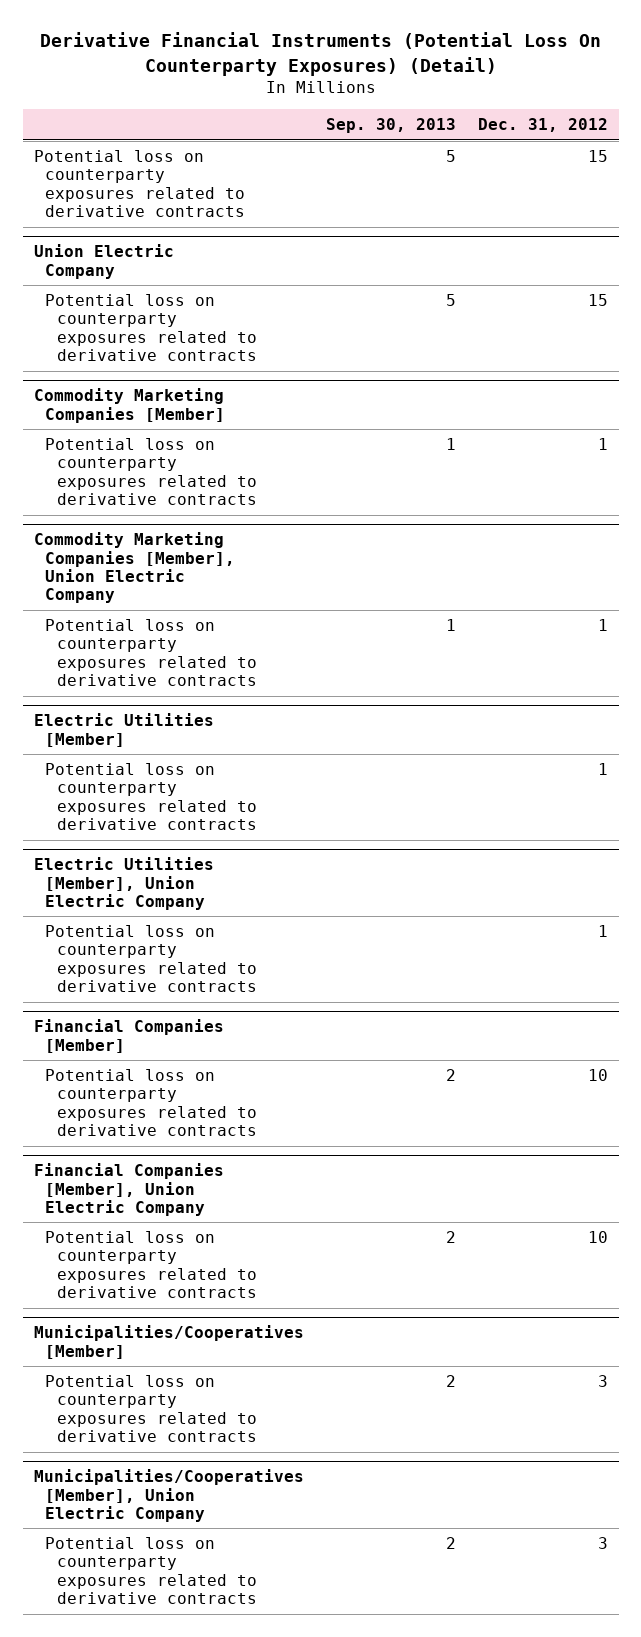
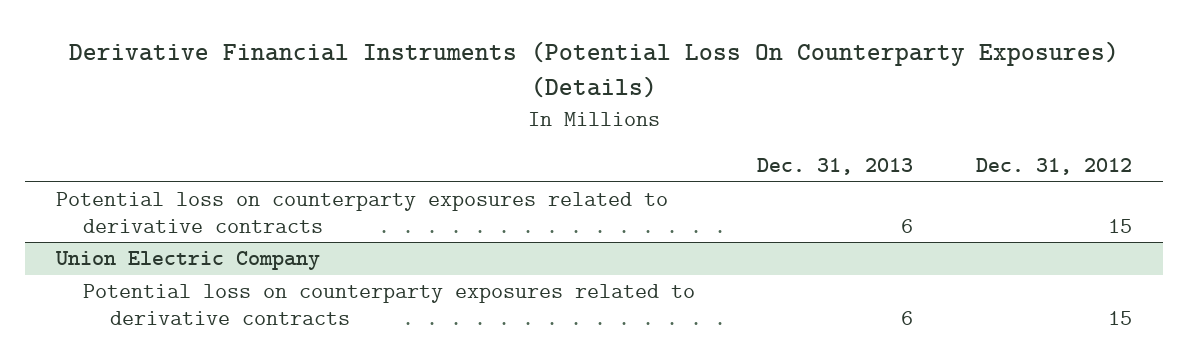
[39,32,601,76] Derivative Financial Instruments (Potential Loss On Counterparty Exposures) (Detail) -> [68,41,1119,99] Derivative Financial Instruments (Potential Loss On Counterparty Exposures) (Details)
[325,118,456,134] Sep. 30, 2013 -> none
none -> [757,158,914,176] Dec. 31, 2013
[33,388,226,423] Commodity Marketing Companies [Member] -> none
[45,438,257,506] Potential loss on counterparty exposures related to derivative contracts -> none
[33,532,236,604] Commodity Marketing Companies [Member], Union Electric Company -> none
[45,619,257,687] Potential loss on counterparty exposures related to derivative contracts -> none
[33,713,214,747] Electric Utilities [Member] -> none
[45,763,257,831] Potential loss on counterparty exposures related to derivative contracts -> none
[33,857,214,910] Electric Utilities [Member], Union Electric Company -> none
[45,925,257,993] Potential loss on counterparty exposures related to derivative contracts -> none
[33,1019,224,1053] Financial Companies [Member] -> none
[45,1069,257,1137] Potential loss on counterparty exposures related to derivative contracts -> none
[33,1163,224,1216] Financial Companies [Member], Union Electric Company -> none
[45,1231,257,1299] Potential loss on counterparty exposures related to derivative contracts -> none
[33,1325,304,1359] Municipalities/Cooperatives [Member] -> none
[45,1375,257,1443] Potential loss on counterparty exposures related to derivative contracts -> none
[33,1469,304,1522] Municipalities/Cooperatives [Member], Union Electric Company -> none
[45,1537,257,1605] Potential loss on counterparty exposures related to derivative contracts -> none

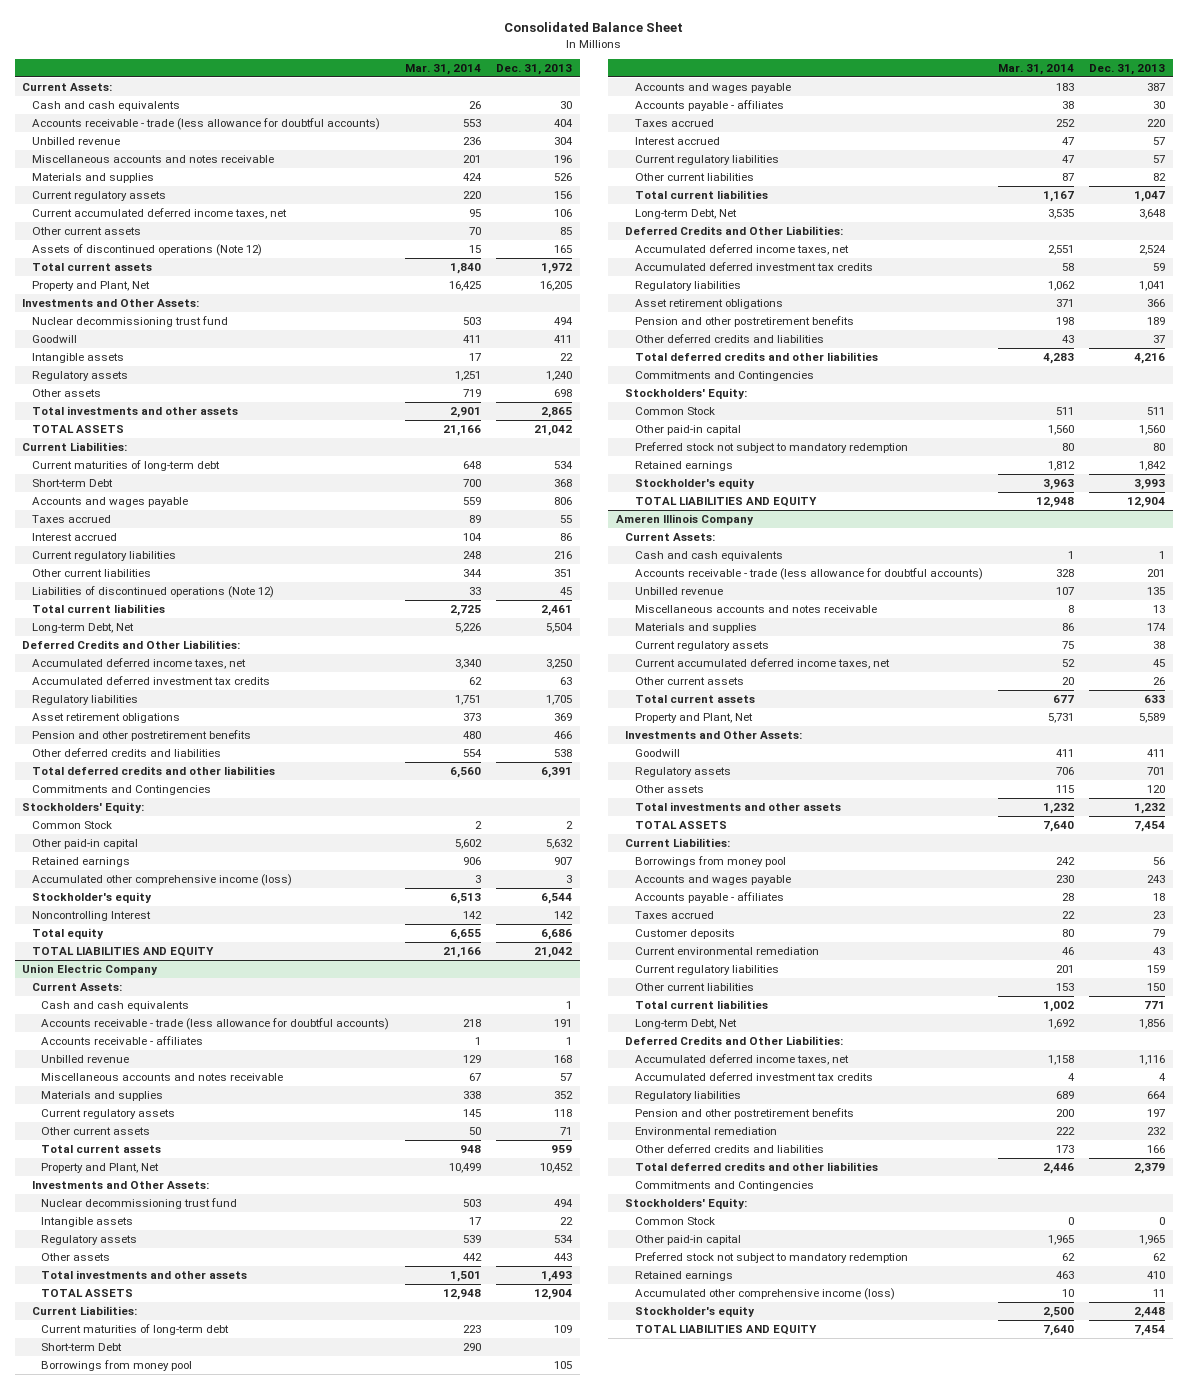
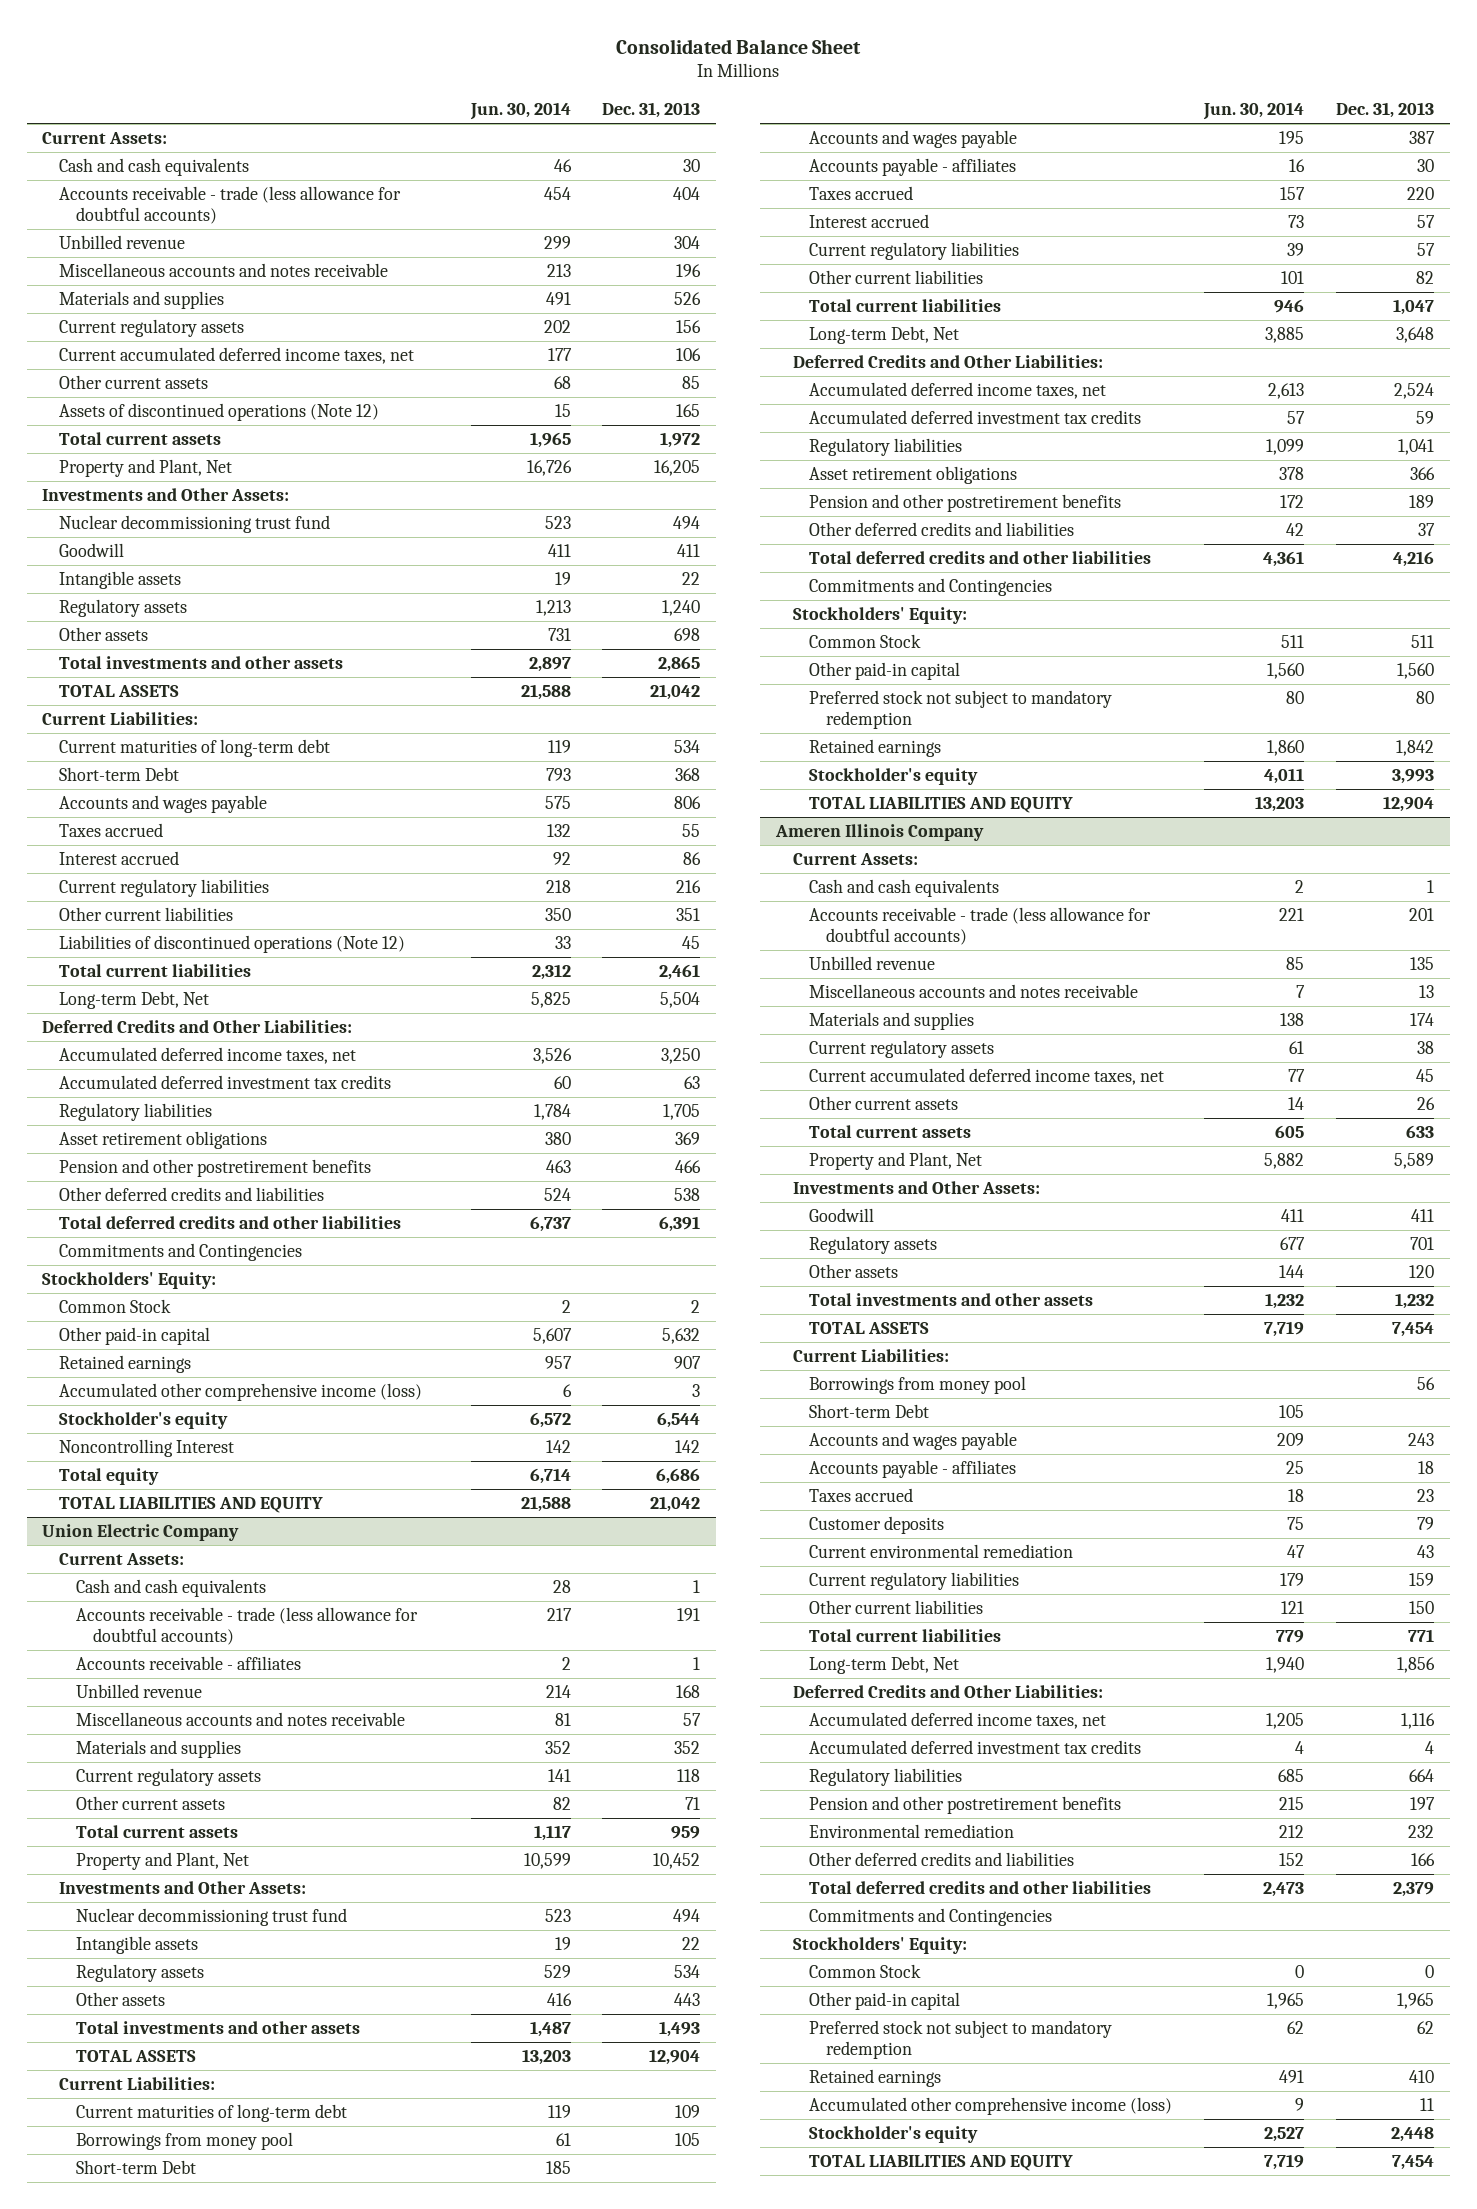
[404,64,481,76] Mar. 31, 2014 -> none
none -> [469,102,571,121] Jun. 30, 2014
[41,1342,123,1351] Short-term Debt -> [75,2160,196,2175] Short-term Debt
none -> [809,1404,930,1419] Short-term Debt

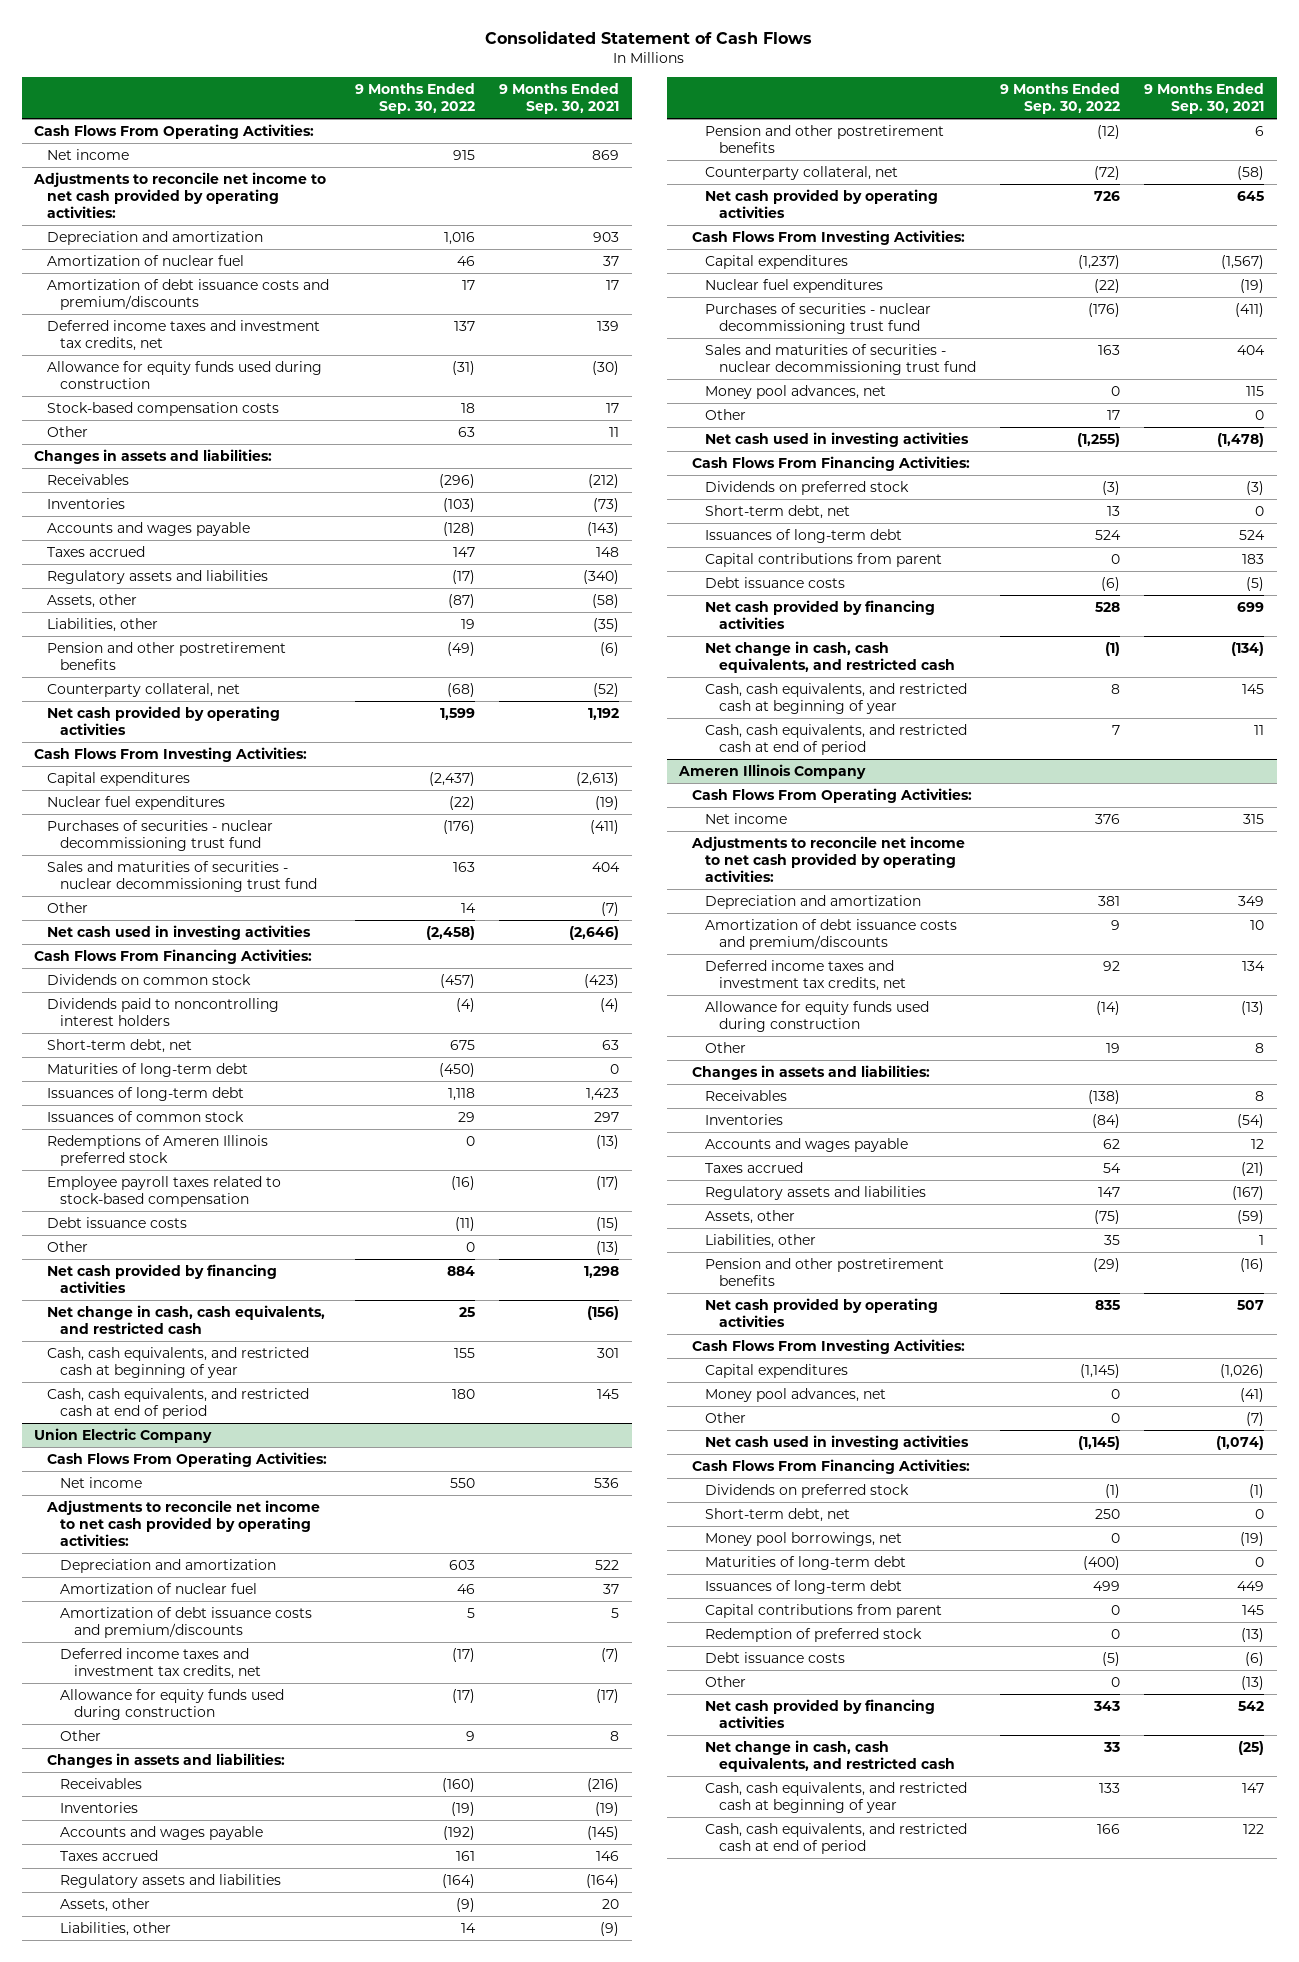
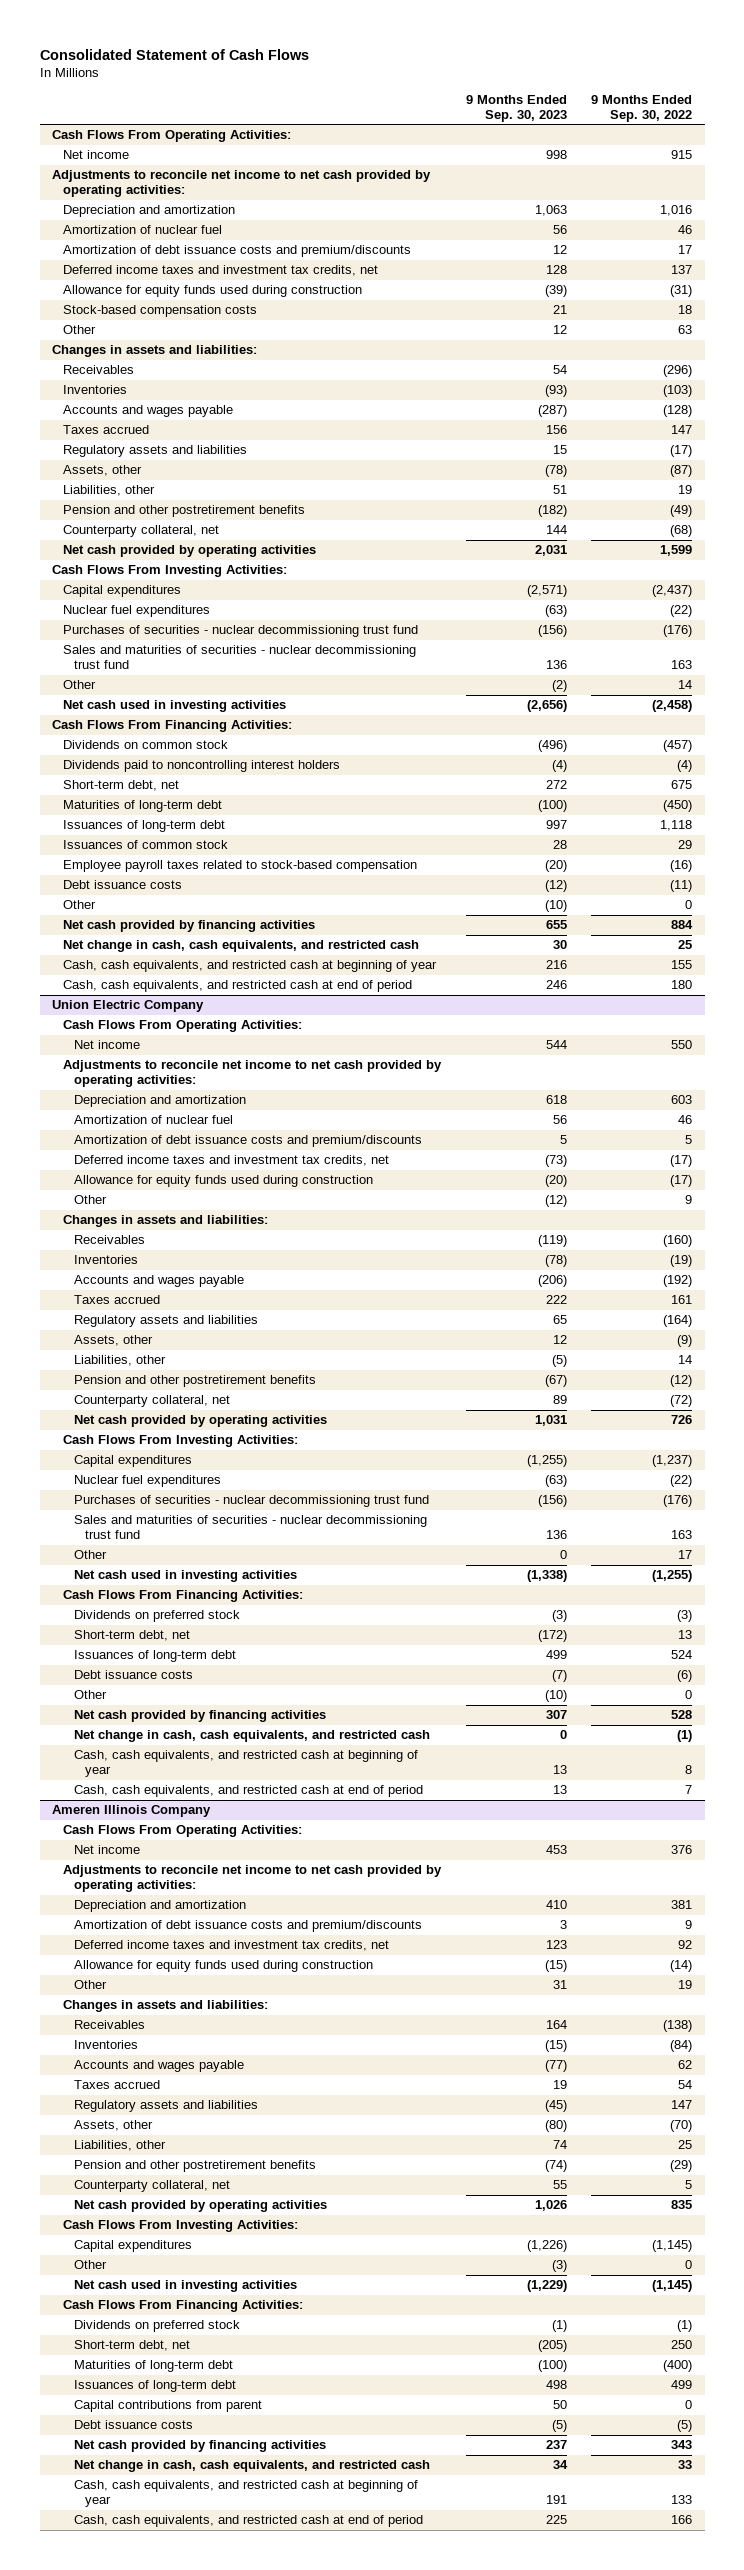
[499,83,620,115] 9 Months Ended Sep. 30, 2021 -> none
none -> [465,95,567,122] 9 Months Ended Sep. 30, 2023
[47,1134,269,1167] Redemptions of Ameren Illinois preferred stock -> none
[705,384,887,399] Money pool advances, net -> none
[705,552,943,567] Capital contributions from parent -> none
none -> [74,1690,108,1700] Other
[1093,1209,1120,1224] (75) -> [670,2120,693,2133] (70)
[1103,1234,1120,1245] 35 -> [678,2140,693,2150] 25
none -> [74,2180,231,2193] Counterparty collateral, net
[705,1387,887,1402] Money pool advances, net -> none
[705,1531,903,1546] Money pool borrowings, net -> none
[705,1627,923,1642] Redemption of preferred stock -> none
[705,1675,747,1687] Other -> none

